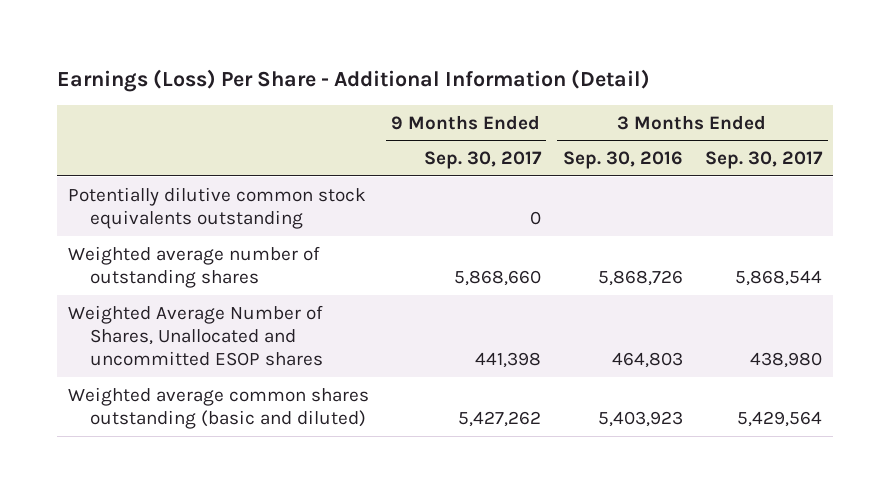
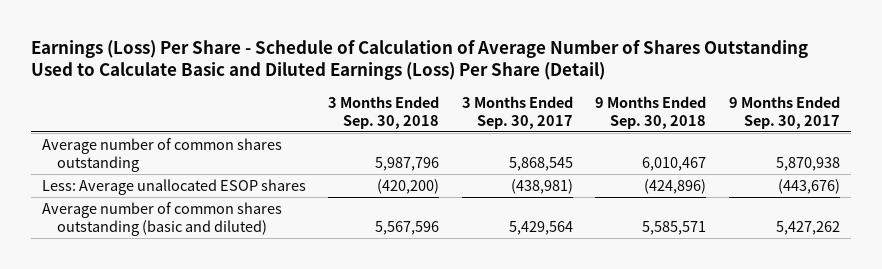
[57,69,651,93] Earnings (Loss) Per Share - Additional Information (Detail) -> [30,39,808,81] Earnings (Loss) Per Share - Schedule of Calculation of Average Number of Shares Outstanding Used to Calculate Basic and Diluted Earnings (Loss) Per Share (Detail)
[562,150,683,169] Sep. 30, 2016 -> none
none -> [328,95,440,129] 3 Months Ended Sep. 30, 2018
none -> [595,95,707,129] 9 Months Ended Sep. 30, 2018
[68,186,367,229] Potentially dilutive common stock equivalents outstanding -> none
[68,245,321,288] Weighted average number of outstanding shares -> [41,137,282,172] Average number of common shares outstanding
[453,269,541,286] 5,868,660 -> [775,156,840,171] 5,870,938
[735,269,823,286] 5,868,544 -> [508,156,573,171] 5,868,545
[68,304,324,367] Weighted Average Number of Shares, Unallocated and uncommitted ESOP shares -> [41,178,306,195] Less: Average unallocated ESOP shares
[474,352,541,369] 441,398 -> [777,178,840,194] (443,676)
[750,352,823,369] 438,980 -> [510,178,573,194] (438,981)
[68,386,370,429] Weighted average common shares outstanding (basic and diluted) -> [41,201,282,236] Average number of common shares outstanding (basic and diluted)

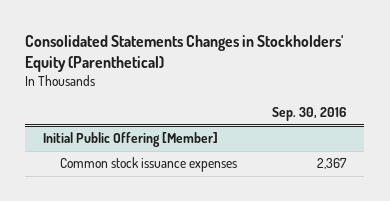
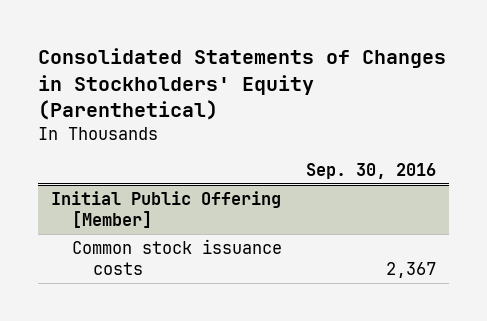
[25,34,344,72] Consolidated Statements Changes in Stockholders' Equity (Parenthetical) -> [38,48,447,120] Consolidated Statements of Changes in Stockholders' Equity (Parenthetical)
[59,157,237,173] Common stock issuance expenses -> [71,238,282,276] Common stock issuance costs

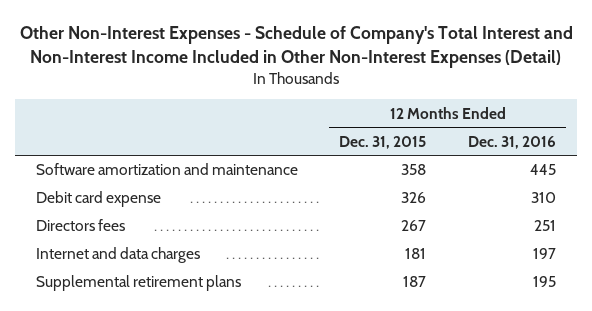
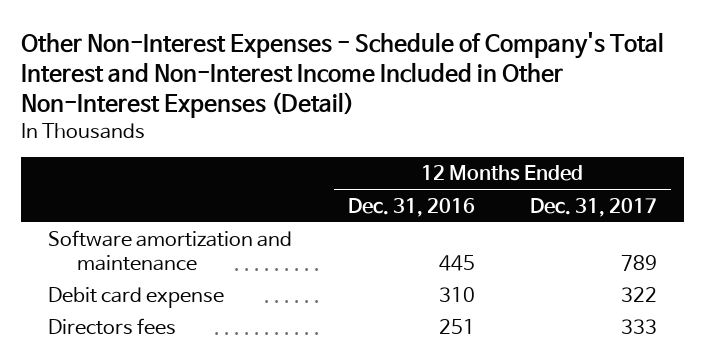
[339,135,427,149] Dec. 31, 2015 -> none
none -> [529,197,657,217] Dec. 31, 2017
[36,247,201,264] Internet and data charges -> none
[36,275,242,292] Supplemental retirement plans -> none

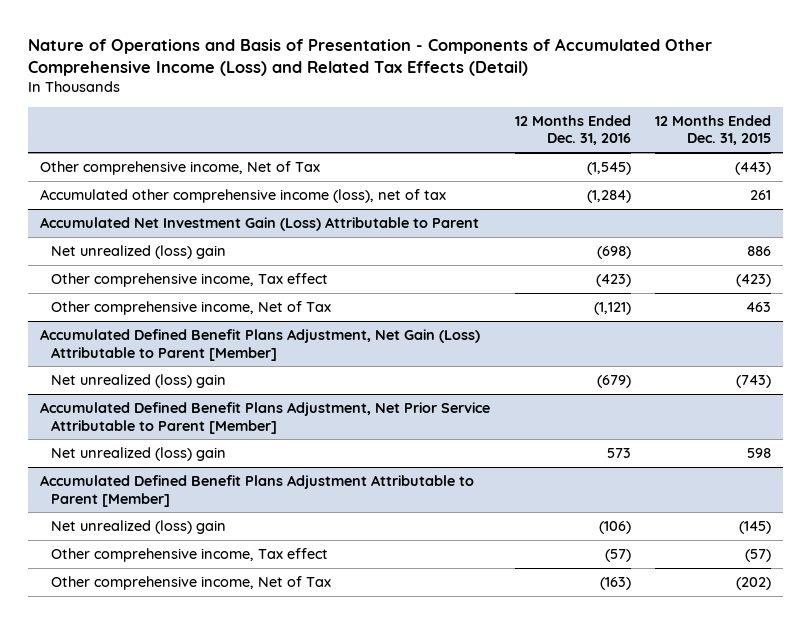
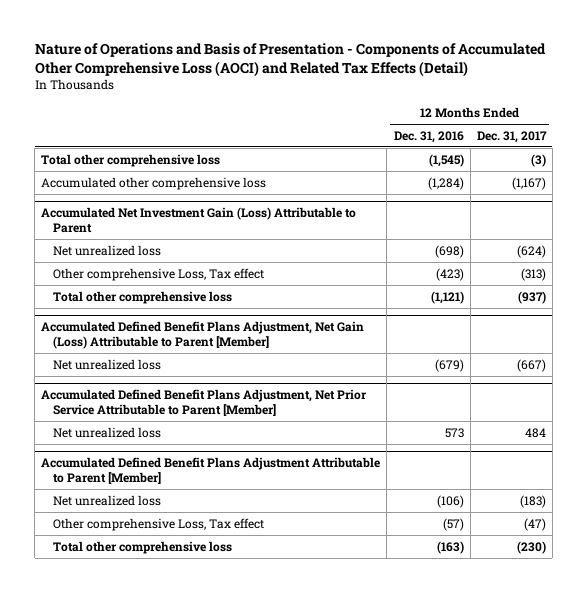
[28,37,713,76] Nature of Operations and Basis of Presentation - Components of Accumulated Other Comprehensive Income (Loss) and Related Tax Effects (Detail) -> [34,42,546,77] Nature of Operations and Basis of Presentation - Components of Accumulated Other Comprehensive Loss (AOCI) and Related Tax Effects (Detail)
[654,114,771,146] 12 Months Ended Dec. 31, 2015 -> none
none -> [476,130,547,143] Dec. 31, 2017
[40,160,321,175] Other comprehensive income, Net of Tax -> [41,153,221,167] Total other comprehensive loss
[40,188,447,203] Accumulated other comprehensive income (loss), net of tax -> [41,176,267,190] Accumulated other comprehensive loss
[51,244,227,259] Net unrealized (loss) gain -> [52,244,161,256] Net unrealized loss
[51,272,329,287] Other comprehensive income, Tax effect -> [52,267,264,281] Other comprehensive Loss, Tax effect
[51,300,332,315] Other comprehensive income, Net of Tax -> [52,290,232,304] Total other comprehensive loss
[51,373,227,388] Net unrealized (loss) gain -> [52,358,161,370] Net unrealized loss
[51,446,227,461] Net unrealized (loss) gain -> [52,426,161,438] Net unrealized loss
[51,519,227,534] Net unrealized (loss) gain -> [52,494,161,506] Net unrealized loss
[51,547,329,562] Other comprehensive income, Tax effect -> [52,517,264,531] Other comprehensive Loss, Tax effect
[51,575,332,590] Other comprehensive income, Net of Tax -> [52,540,232,554] Total other comprehensive loss

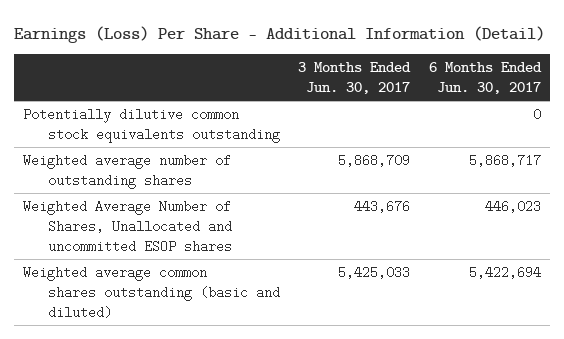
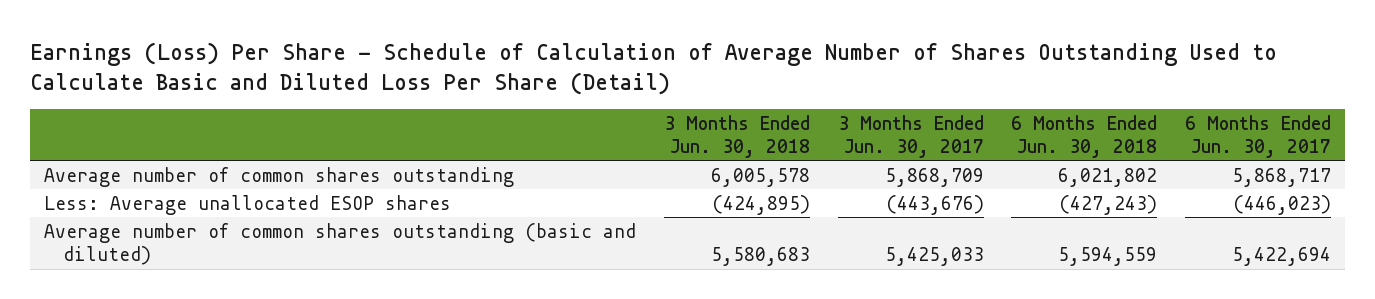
[14,25,546,43] Earnings (Loss) Per Share - Additional Information (Detail) -> [30,42,1278,95] Earnings (Loss) Per Share - Schedule of Calculation of Average Number of Shares Outstanding Used to Calculate Basic and Diluted Loss Per Share (Detail)
none -> [663,114,810,158] 3 Months Ended Jun. 30, 2018
none -> [1011,114,1158,158] 6 Months Ended Jun. 30, 2018
[23,107,281,143] Potentially dilutive common stock equivalents outstanding -> none
[23,153,232,189] Weighted average number of outstanding shares -> [44,166,515,187] Average number of common shares outstanding
[23,199,233,254] Weighted Average Number of Shares, Unallocated and uncommitted ESOP shares -> [44,194,452,215] Less: Average unallocated ESOP shares
[354,199,411,213] 443,676 -> [885,194,984,215] (443,676)
[484,199,541,213] 446,023 -> [1232,194,1331,215] (446,023)
[23,265,281,320] Weighted average common shares outstanding (basic and diluted) -> [44,222,637,266] Average number of common shares outstanding (basic and diluted)

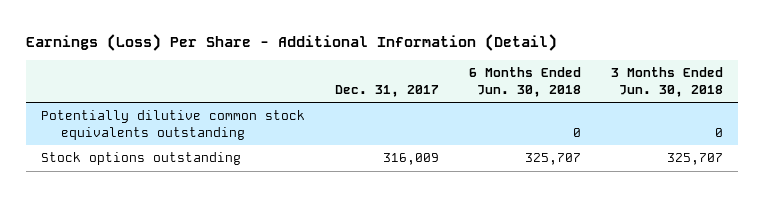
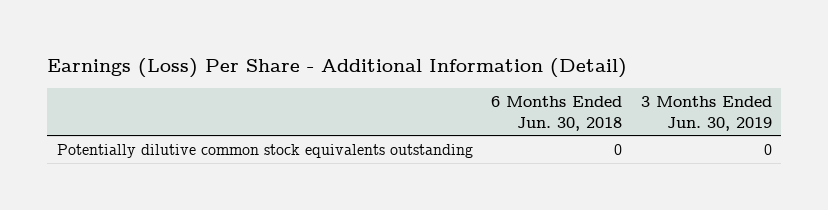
[335,84,440,97] Dec. 31, 2017 -> none
[610,67,723,97] 3 Months Ended Jun. 30, 2018 -> none
none -> [640,96,772,131] 3 Months Ended Jun. 30, 2019
[41,152,242,166] Stock options outstanding -> none

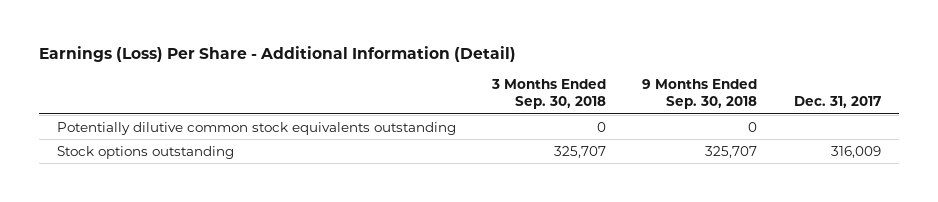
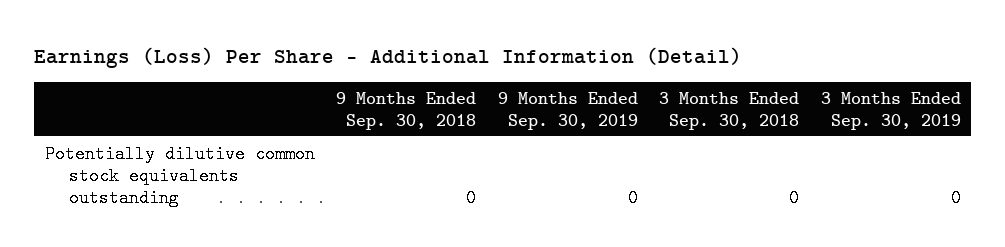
[793,96,881,109] Dec. 31, 2017 -> none
none -> [497,91,638,130] 9 Months Ended Sep. 30, 2019
none -> [820,91,961,130] 3 Months Ended Sep. 30, 2019
[56,145,234,159] Stock options outstanding -> none

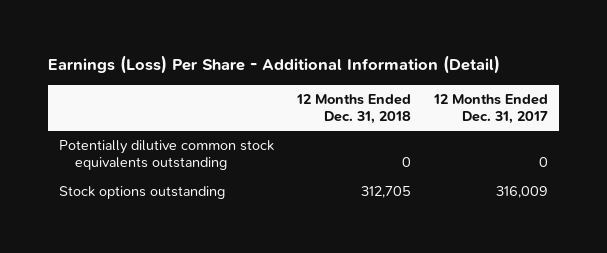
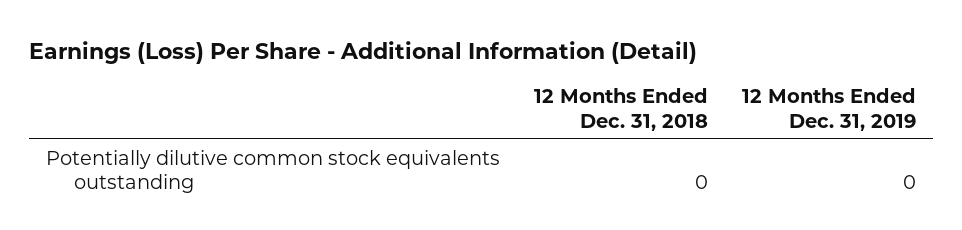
[432,93,548,125] 12 Months Ended Dec. 31, 2017 -> none
none -> [741,87,916,131] 12 Months Ended Dec. 31, 2019
[59,185,226,199] Stock options outstanding -> none

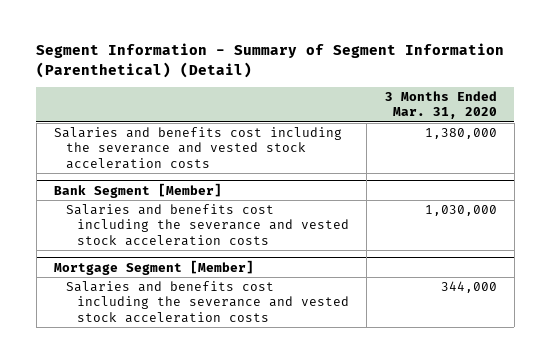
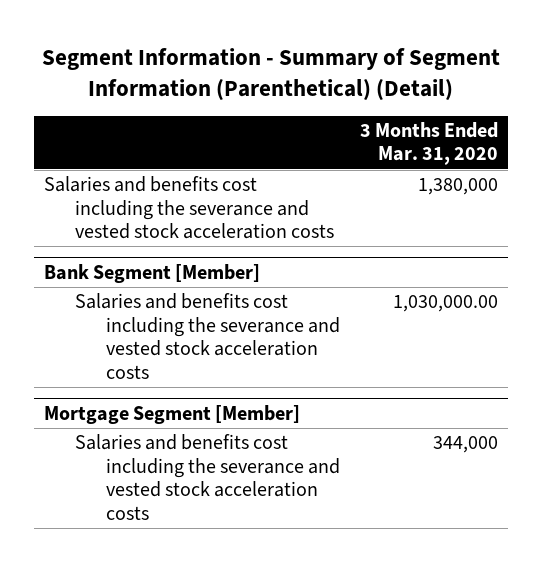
[424,204,497,216] 1,030,000 -> [393,295,499,313] 1,030,000.00

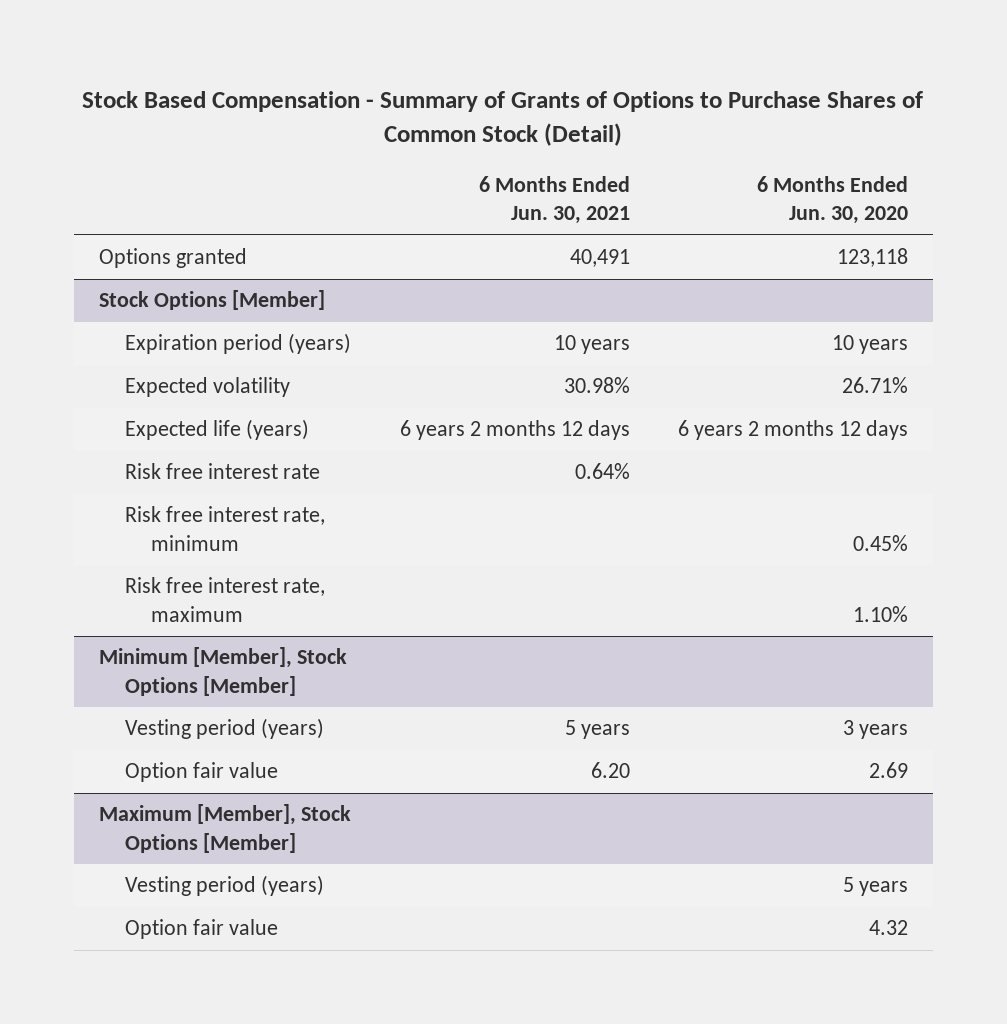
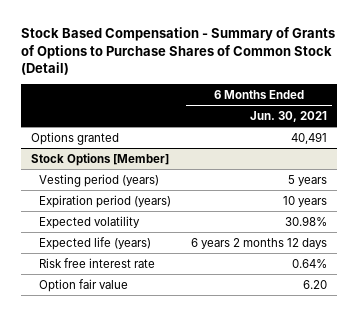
[757,176,909,225] 6 Months Ended Jun. 30, 2020 -> none
none -> [38,173,159,187] Vesting period (years)
[124,506,325,551] Risk free interest rate, minimum -> none
[124,577,325,622] Risk free interest rate, maximum -> none
[98,647,347,696] Minimum [Member], Stock Options [Member] -> none
[124,718,324,740] Vesting period (years) -> none
[98,804,351,853] Maximum [Member], Stock Options [Member] -> none
[124,875,324,897] Vesting period (years) -> none
[124,919,278,940] Option fair value -> none

